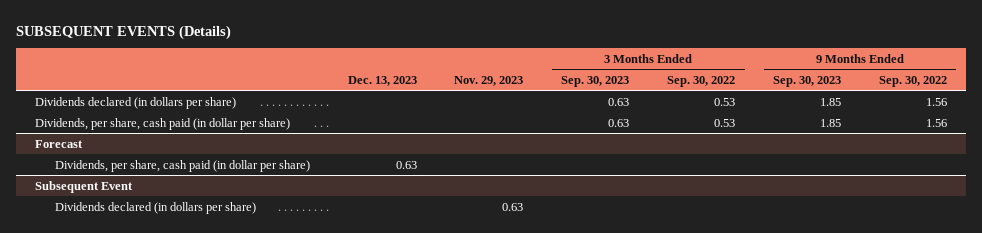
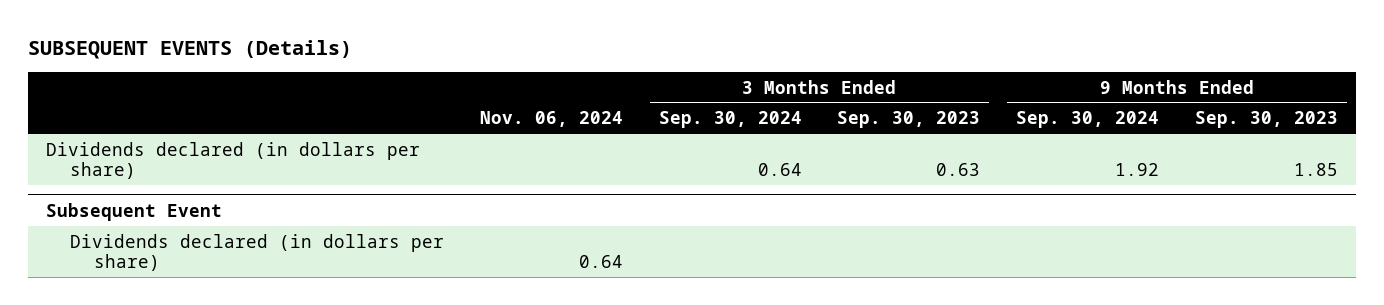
[347,75,417,86] Dec. 13, 2023 -> none
[454,75,524,86] Nov. 29, 2023 -> none
[667,75,736,87] Sep. 30, 2022 -> none
[879,75,948,87] Sep. 30, 2022 -> none
none -> [479,111,623,128] Nov. 06, 2024
none -> [658,111,802,129] Sep. 30, 2024
none -> [1016,111,1160,129] Sep. 30, 2024
[34,117,290,130] Dividends, per share, cash paid (in dollar per share) -> none
[34,139,83,148] Forecast -> none
[54,159,310,172] Dividends, per share, cash paid (in dollar per share) -> none

